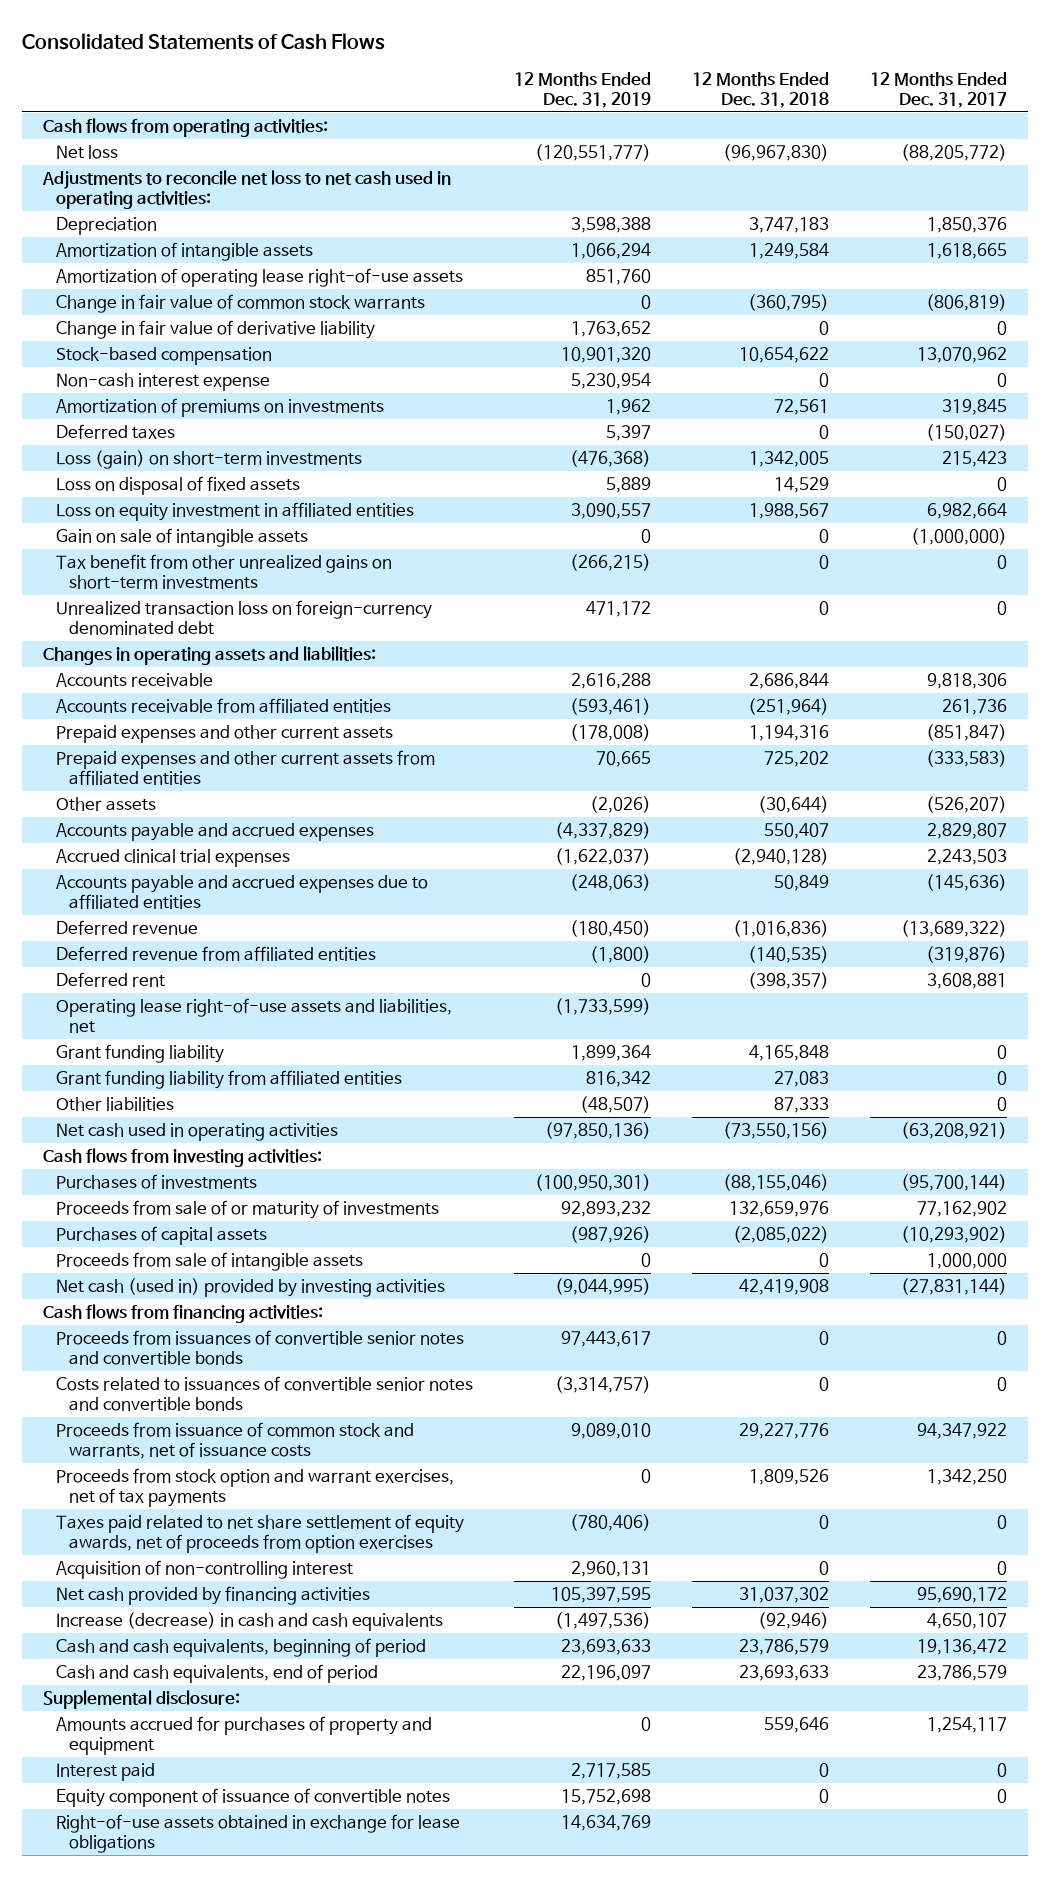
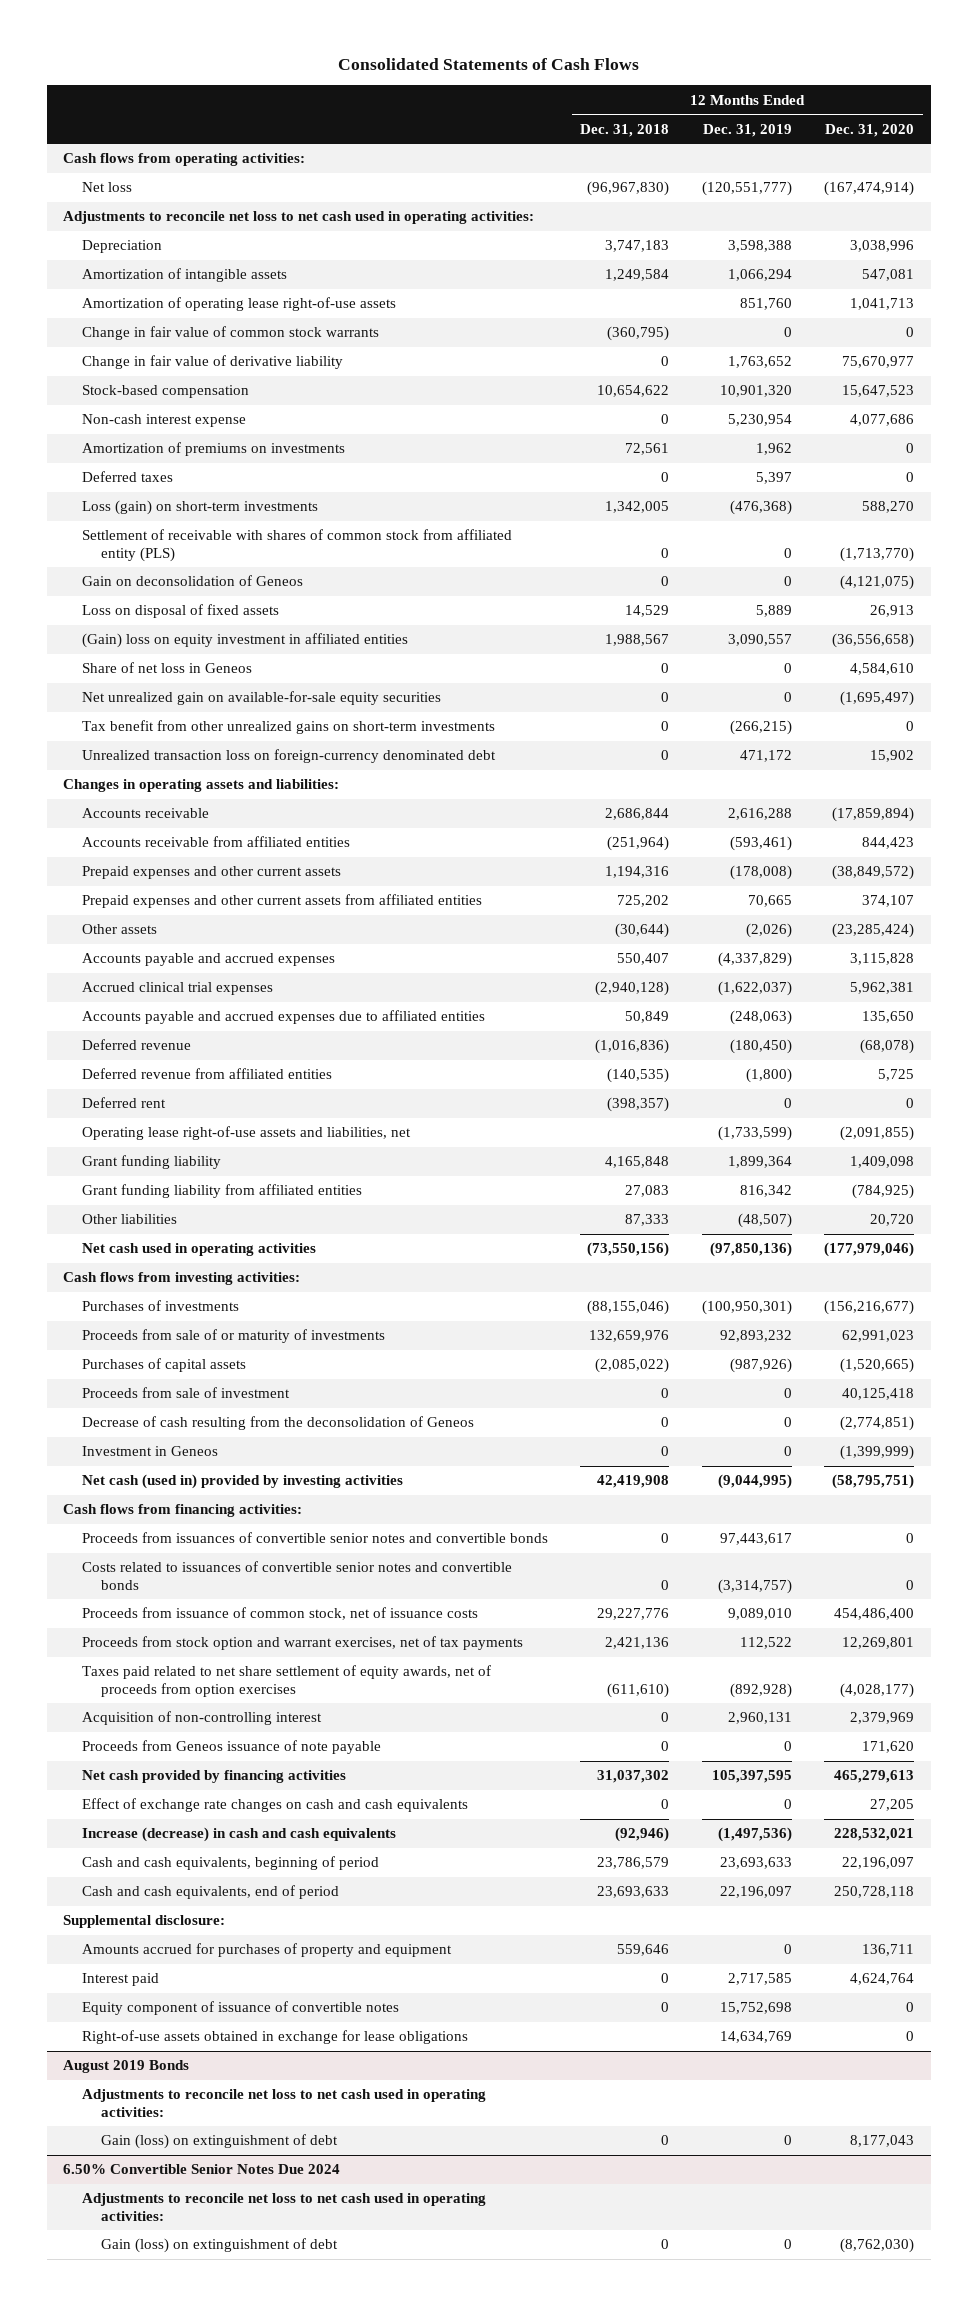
[870,71,1008,108] 12 Months Ended Dec. 31, 2017 -> none
none -> [825,123,915,137] Dec. 31, 2020
none -> [81,529,512,562] Settlement of receivable with shares of common stock from affiliated entity (PLS)
none -> [81,575,303,587] Gain on deconsolidation of Geneos
[55,502,414,522] Loss on equity investment in affiliated entities -> [81,633,408,649] (Gain) loss on equity investment in affiliated entities
[55,528,308,548] Gain on sale of intangible assets -> [81,662,252,674] Share of net loss in Geneos
none -> [81,691,441,706] Net unrealized gain on available-for-sale equity securities
[55,1252,363,1272] Proceeds from sale of intangible assets -> [81,1387,290,1399] Proceeds from sale of investment
none -> [81,1416,474,1431] Decrease of cash resulting from the deconsolidation of Geneos
none -> [81,1446,218,1457] Investment in Geneos
[55,1422,414,1459] Proceeds from issuance of common stock and warrants, net of issuance costs -> [81,1607,478,1621] Proceeds from issuance of common stock, net of issuance costs
[640,1469,651,1484] 0 -> [739,1637,792,1650] 112,522
[748,1469,829,1486] 1,809,526 -> [605,1637,670,1650] 2,421,136
[569,1514,651,1532] (780,406) -> [729,1682,792,1698] (892,928)
[818,1515,829,1530] 0 -> [607,1682,670,1698] (611,610)
none -> [81,1740,381,1755] Proceeds from Geneos issuance of note payable
none -> [81,1798,468,1813] Effect of exchange rate changes on cash and cash equivalents
none -> [63,2060,190,2074] August 2019 Bonds
none -> [81,2089,486,2117] Adjustments to reconcile net loss to net cash used in operating activities:
none -> [100,2134,338,2150] Gain (loss) on extinguishment of debt
none -> [63,2164,341,2175] 6.50% Convertible Senior Notes Due 2024
none -> [81,2193,486,2221] Adjustments to reconcile net loss to net cash used in operating activities:
none -> [100,2238,338,2254] Gain (loss) on extinguishment of debt

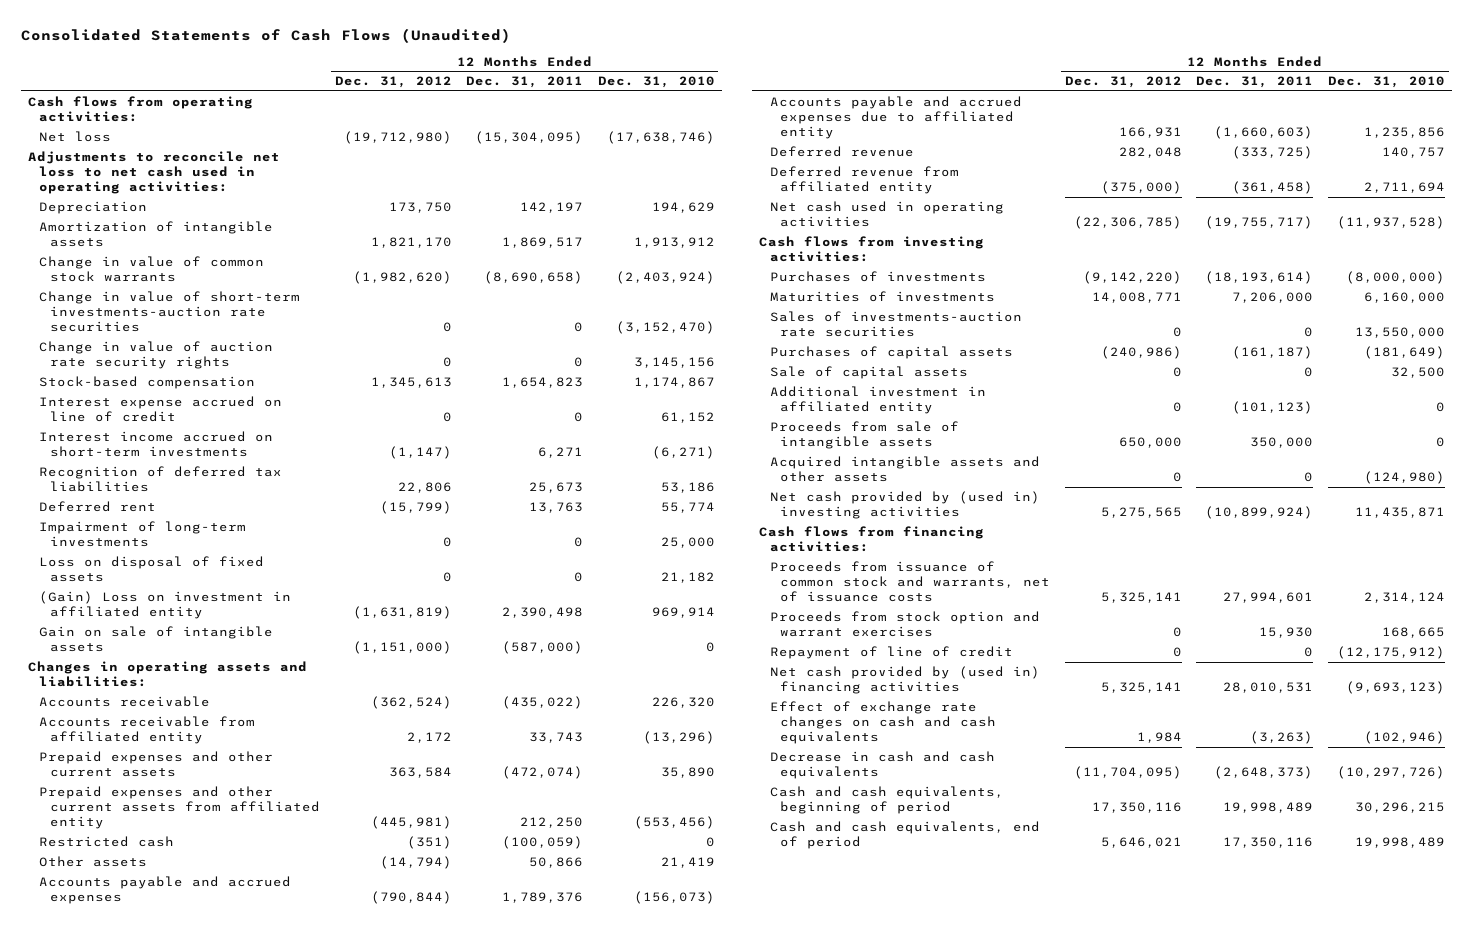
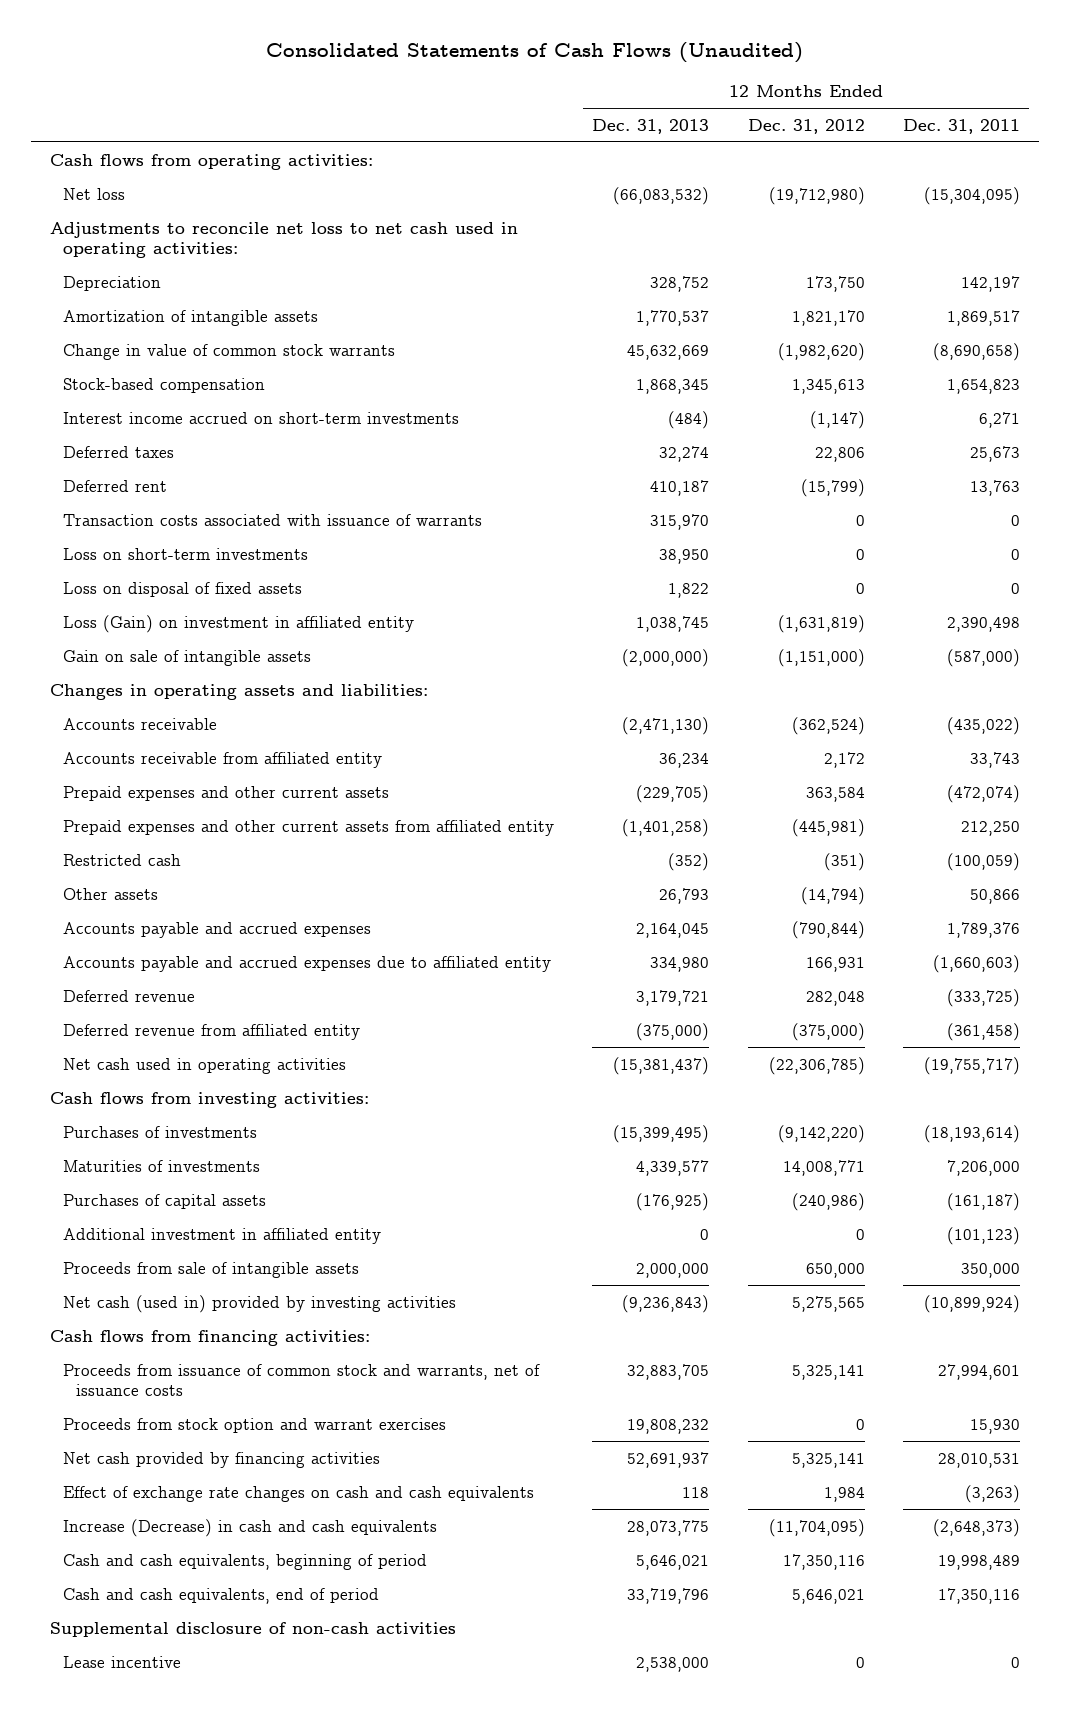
[597,76,715,89] Dec. 31, 2010 -> none
none -> [592,118,710,134] Dec. 31, 2013
[39,290,301,333] Change in value of short-term investments-auction rate securities -> none
[39,340,274,370] Change in value of auction rate security rights -> none
[39,395,283,423] Interest expense accrued on line of credit -> none
[39,465,283,493] Recognition of deferred tax liabilities -> [63,445,175,458] Deferred taxes
none -> [63,513,483,526] Transaction costs associated with issuance of warrants
[39,520,247,548] Impairment of long-term investments -> [63,547,309,560] Loss on short-term investments
[39,590,292,620] (Gain) Loss on investment in affiliated entity -> [63,614,415,633] Loss (Gain) on investment in affiliated entity
[769,310,1022,338] Sales of investments-auction rate securities -> none
[769,365,968,379] Sale of capital assets -> none
[769,455,1040,483] Acquired intangible assets and other assets -> none
[769,490,1040,520] Net cash provided by (used in) investing activities -> [63,1294,457,1313] Net cash (used in) provided by investing activities
[769,645,1013,659] Repayment of line of credit -> none
[769,665,1040,695] Net cash provided by (used in) financing activities -> [63,1451,381,1468] Net cash provided by financing activities
[769,750,995,780] Decrease in cash and cash equivalents -> [63,1518,438,1537] Increase (Decrease) in cash and cash equivalents
none -> [49,1621,456,1637] Supplemental disclosure of non-cash activities
none -> [63,1655,182,1668] Lease incentive

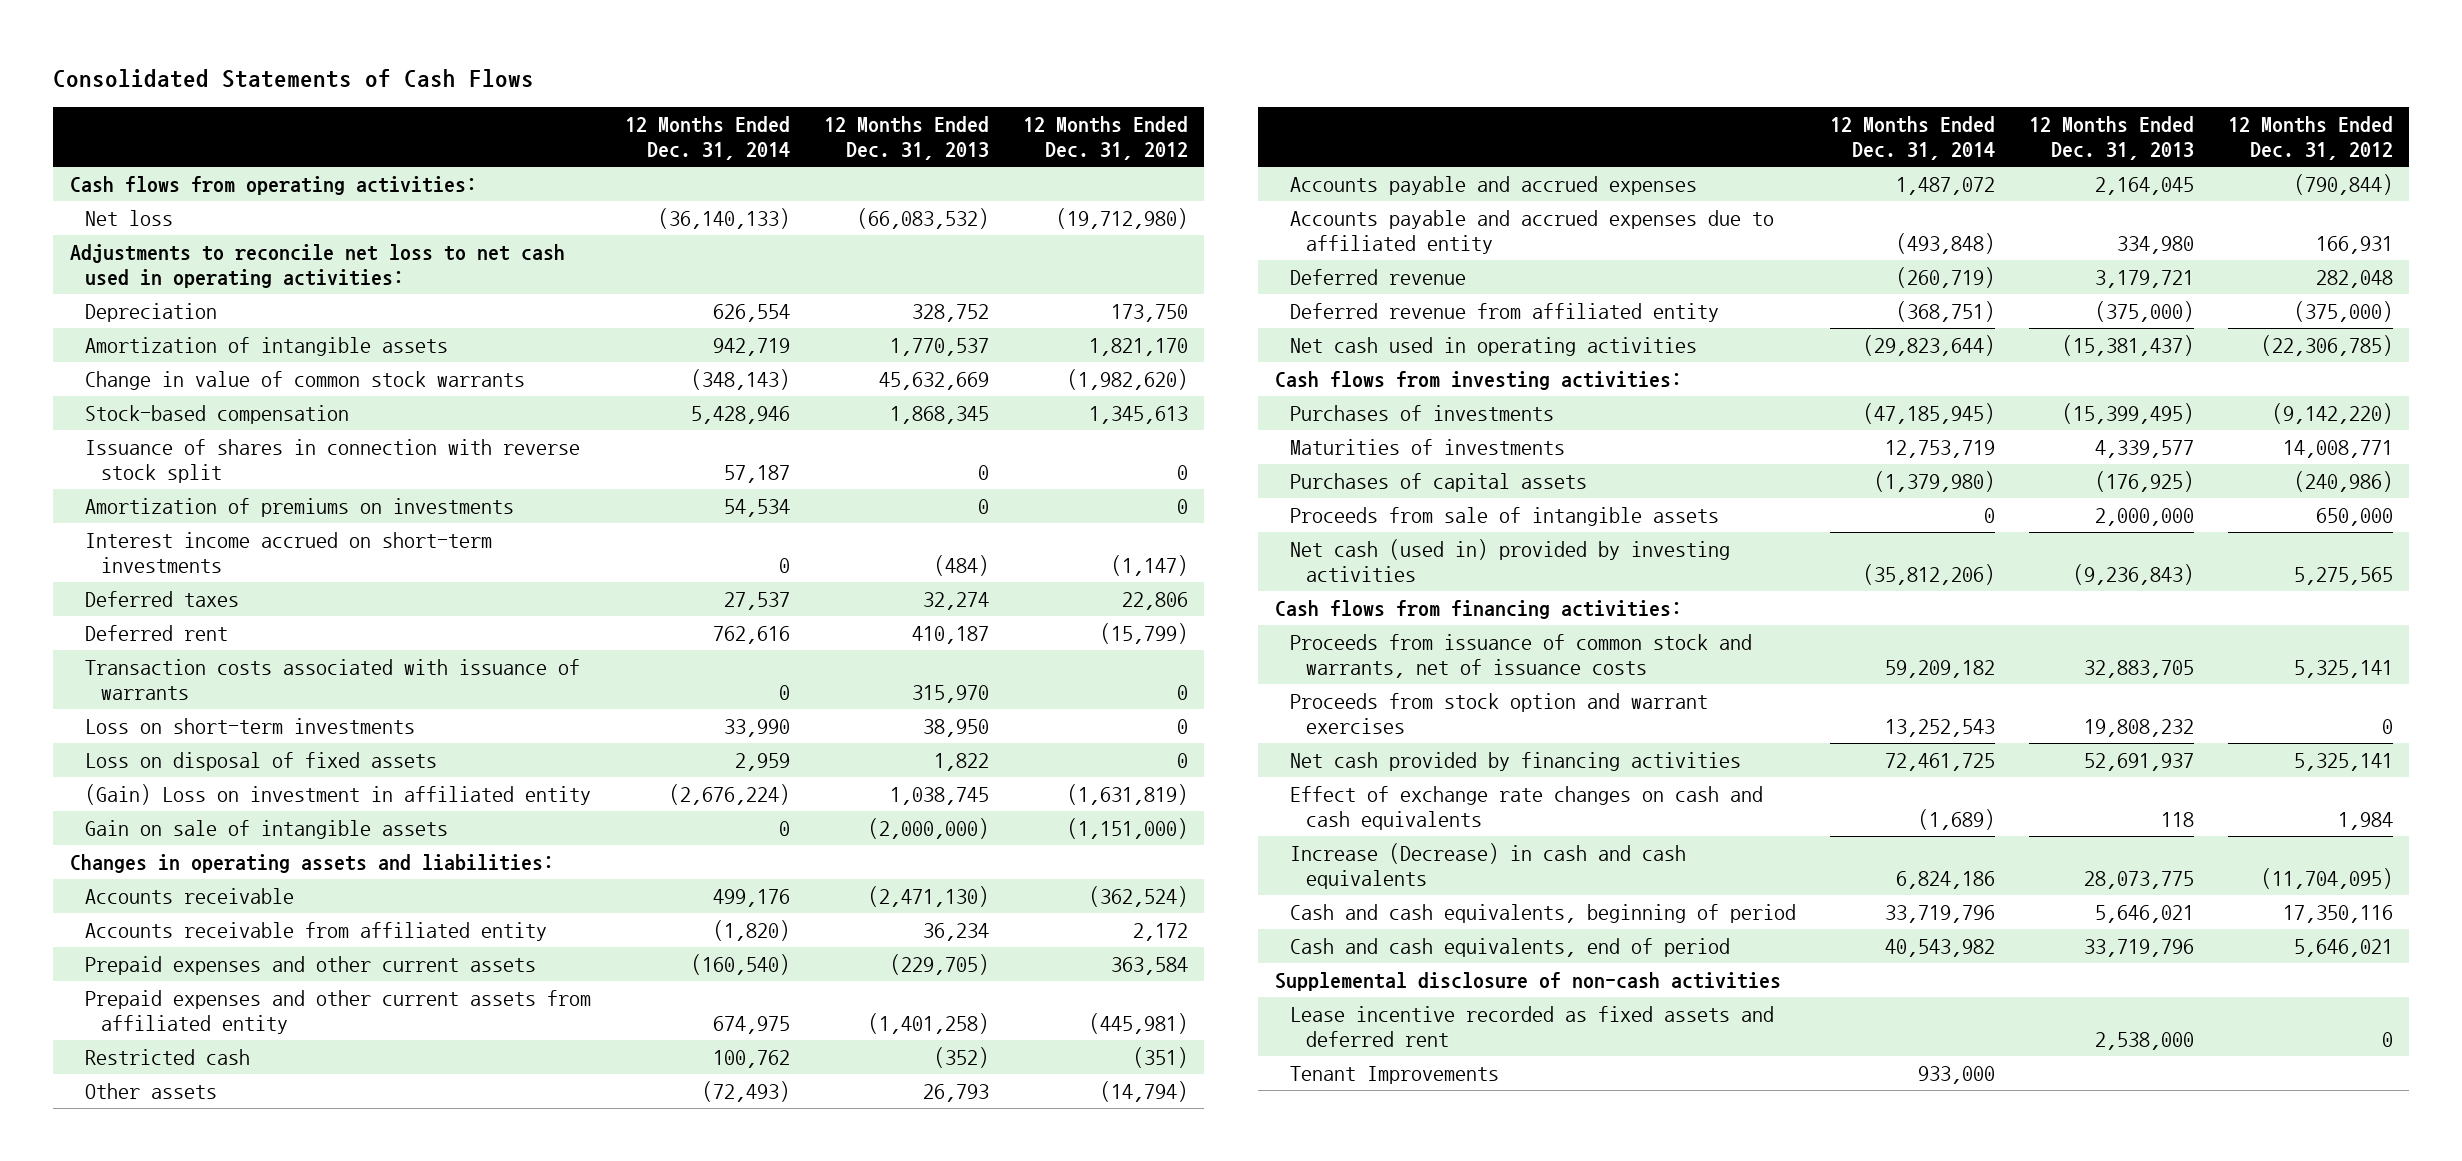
[265,42,803,64] Consolidated Statements of Cash Flows (Unaudited) -> [52,68,534,88] Consolidated Statements of Cash Flows
[902,118,1020,134] Dec. 31, 2011 -> none
none -> [625,116,791,161] 12 Months Ended Dec. 31, 2014
none -> [85,438,581,483] Issuance of shares in connection with reverse stock split
none -> [85,497,515,517] Amortization of premiums on investments
[63,614,415,633] Loss (Gain) on investment in affiliated entity -> [85,783,592,805] (Gain) Loss on investment in affiliated entity
[63,1227,382,1244] Additional investment in affiliated entity -> none
[63,1655,182,1668] Lease incentive -> [1290,1005,1775,1047] Lease incentive recorded as fixed assets and deferred rent
none -> [1290,1065,1500,1084] Tenant Improvements

